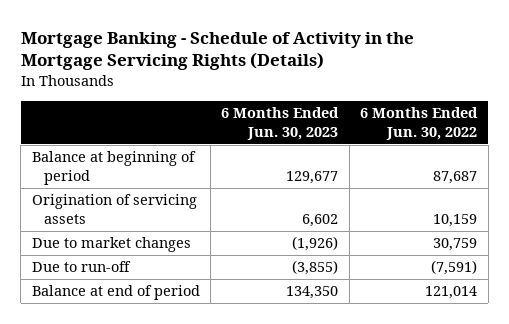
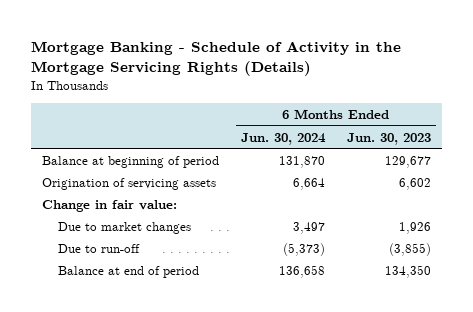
[360,107,479,141] 6 Months Ended Jun. 30, 2022 -> none
none -> [241,132,327,145] Jun. 30, 2024
none -> [42,199,178,212] Change in fair value:
[292,236,339,252] (1,926) -> [398,221,431,234] 1,926

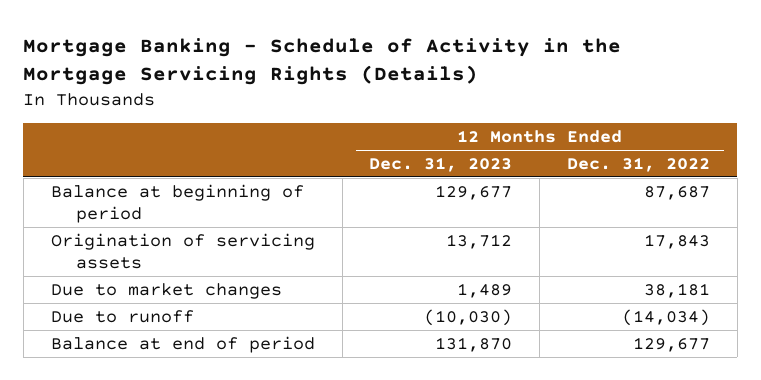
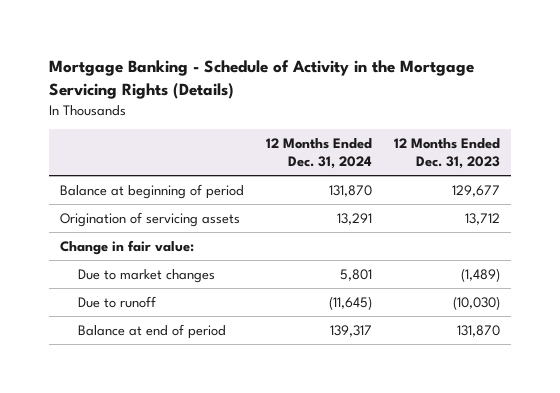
[567,156,711,172] Dec. 31, 2022 -> none
none -> [265,137,372,170] 12 Months Ended Dec. 31, 2024
none -> [60,239,195,255] Change in fair value:
[457,282,513,298] 1,489 -> [460,267,500,282] (1,489)

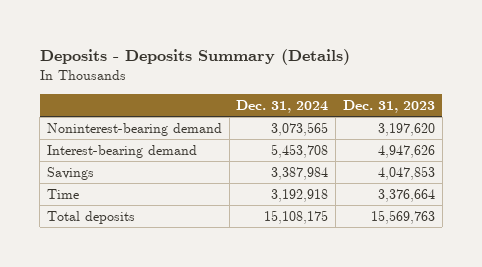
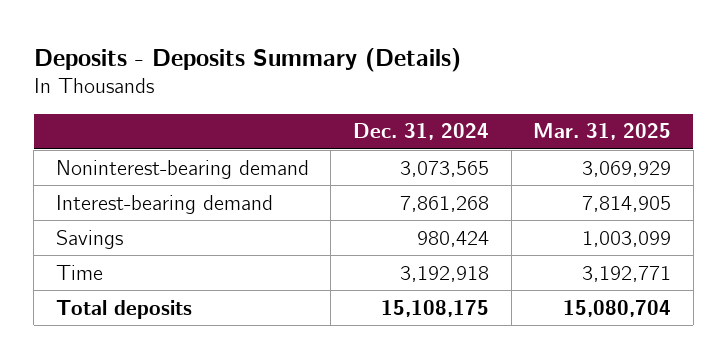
[342,100,435,114] Dec. 31, 2023 -> none
none -> [533,123,672,141] Mar. 31, 2025
[271,143,329,158] 5,453,708 -> [400,195,490,212] 7,861,268
[271,166,329,180] 3,387,984 -> [417,230,490,247] 980,424

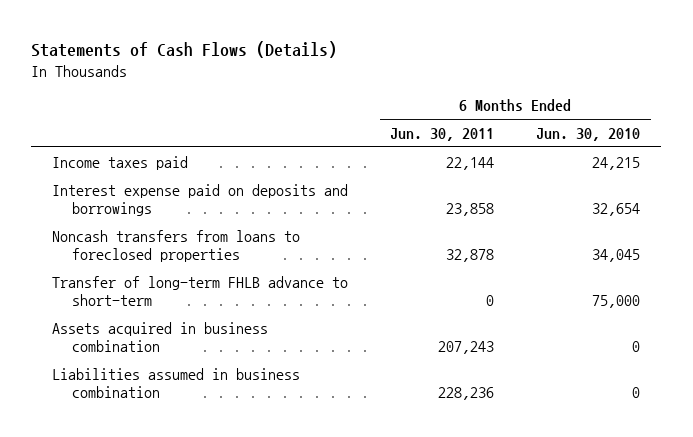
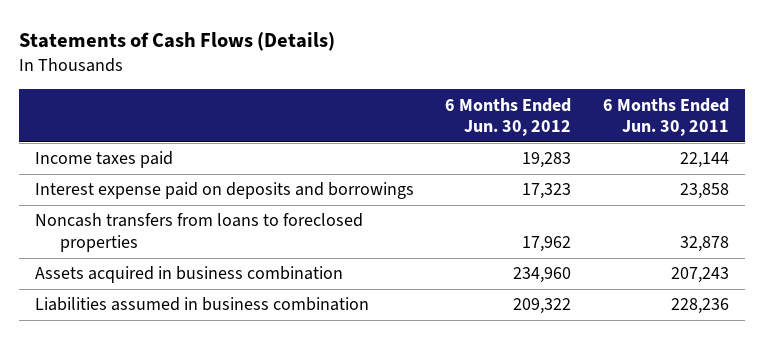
[536,127,641,141] Jun. 30, 2010 -> none
none -> [445,97,572,137] 6 Months Ended Jun. 30, 2012
[52,275,349,307] Transfer of long-term FHLB advance to short-term -> none

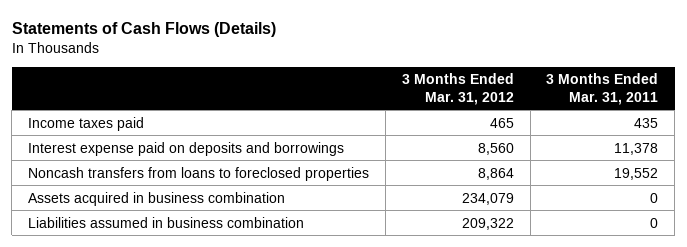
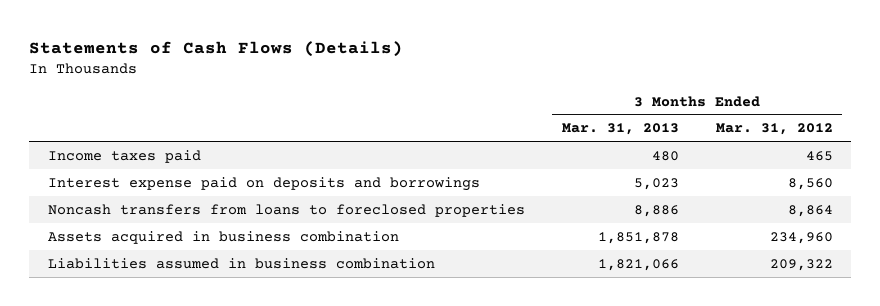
[546,73,659,105] 3 Months Ended Mar. 31, 2011 -> none
none -> [561,123,679,136] Mar. 31, 2013
[461,192,514,205] 234,079 -> [769,231,833,244] 234,960

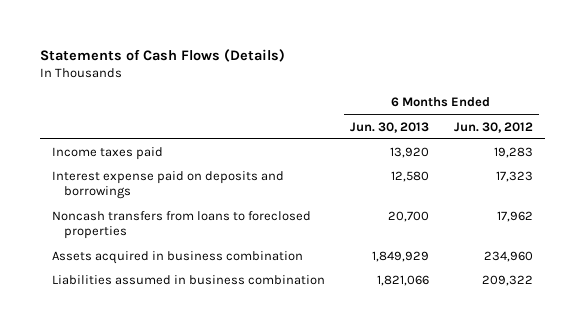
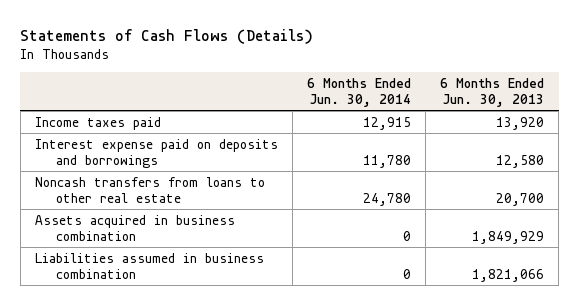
[453,121,533,133] Jun. 30, 2012 -> none
none -> [306,77,411,107] 6 Months Ended Jun. 30, 2014
[52,211,312,240] Noncash transfers from loans to foreclosed properties -> [34,176,265,203] Noncash transfers from loans to other real estate

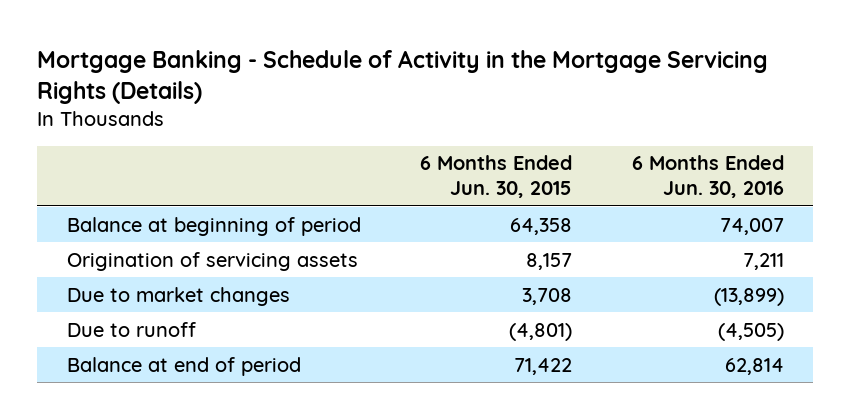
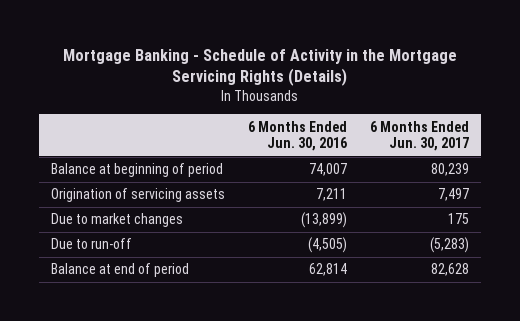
[420,155,573,199] 6 Months Ended Jun. 30, 2015 -> none
none -> [370,120,470,152] 6 Months Ended Jun. 30, 2017
[66,321,196,337] Due to runoff -> [50,238,132,250] Due to run-off

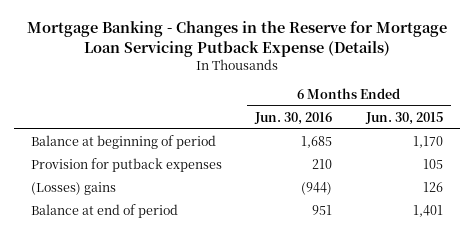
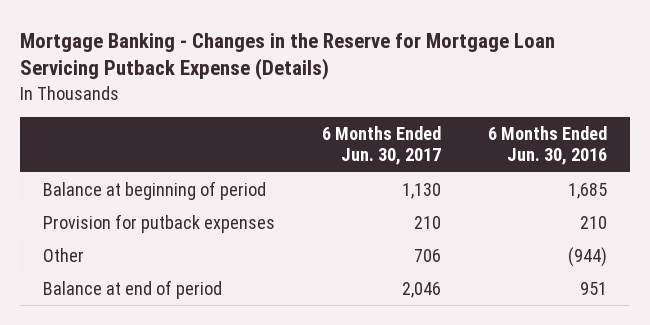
[364,112,443,126] Jun. 30, 2015 -> none
none -> [322,126,442,166] 6 Months Ended Jun. 30, 2017
[30,182,116,196] (Losses) gains -> [43,248,85,263] Other

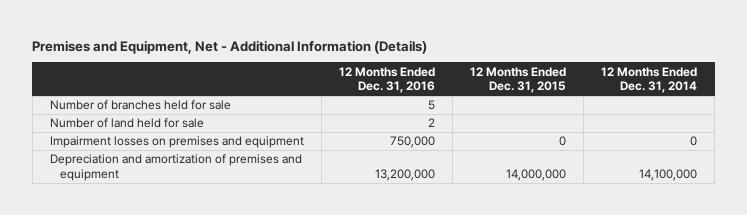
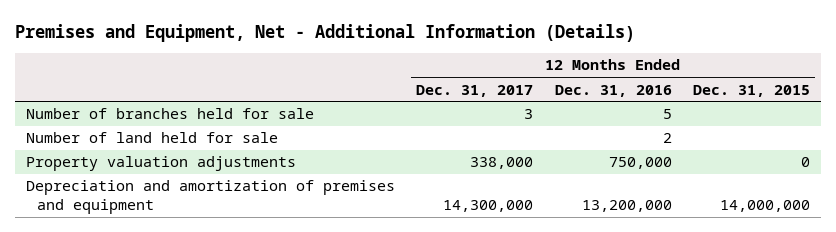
[601,66,698,94] 12 Months Ended Dec. 31, 2014 -> none
none -> [416,84,534,97] Dec. 31, 2017
[49,136,304,149] Impairment losses on premises and equipment -> [25,156,296,172] Property valuation adjustments

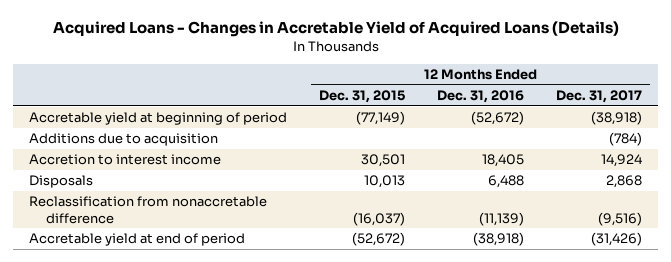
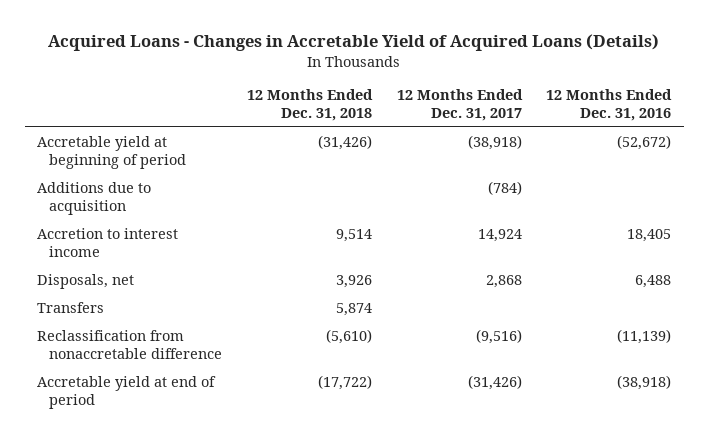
[319,90,406,104] Dec. 31, 2015 -> none
none -> [247,89,374,122] 12 Months Ended Dec. 31, 2018
[29,175,94,189] Disposals -> [37,273,135,289] Disposals, net
none -> [37,301,105,313] Transfers

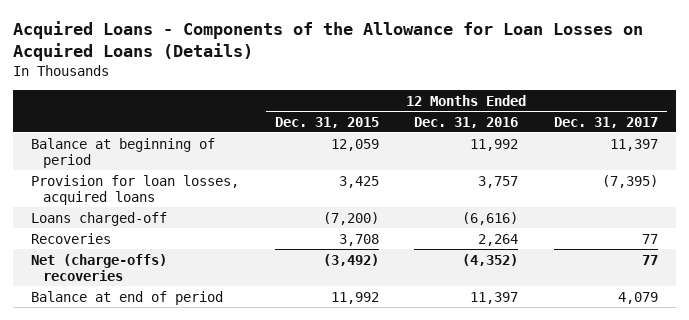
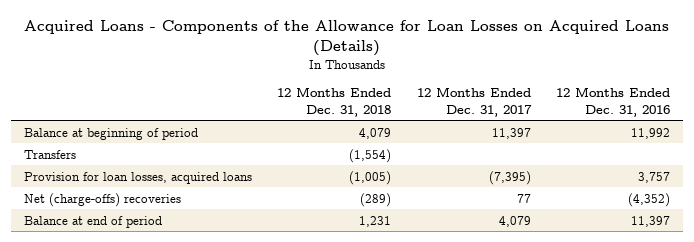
[274,116,379,128] Dec. 31, 2015 -> none
none -> [277,87,392,117] 12 Months Ended Dec. 31, 2018
none -> [23,149,76,159] Transfers
[30,211,167,226] Loans charged-off -> none
[30,232,111,244] Recoveries -> none

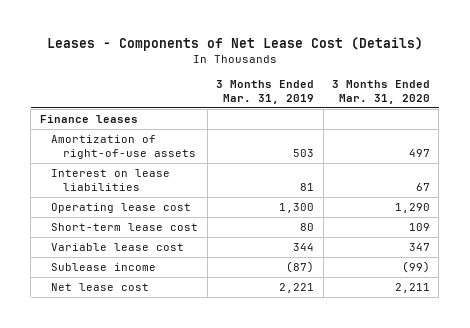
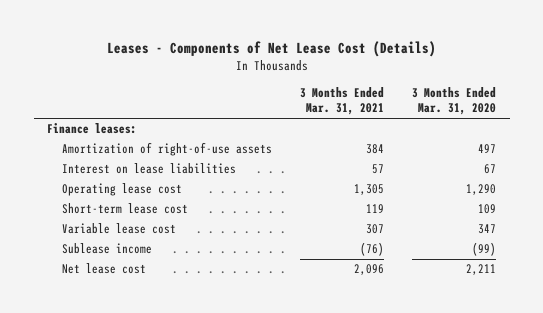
[216,80,315,105] 3 Months Ended Mar. 31, 2019 -> none
none -> [299,87,384,116] 3 Months Ended Mar. 31, 2021
[39,114,138,123] Finance leases -> [47,123,138,135] Finance leases:

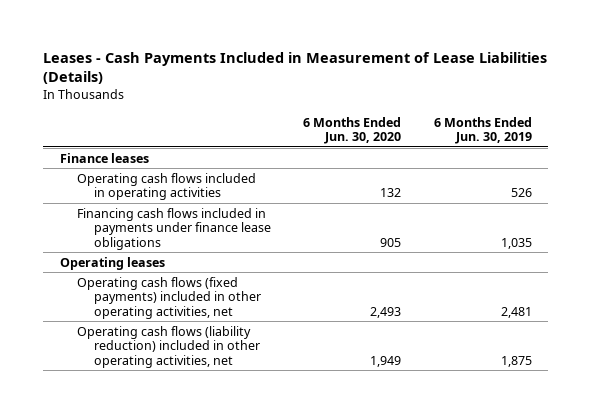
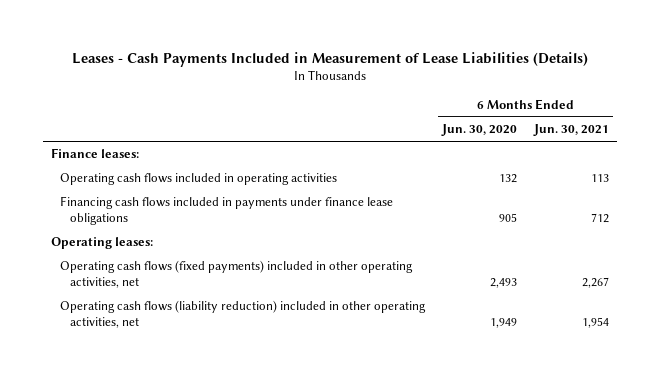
[433,116,532,145] 6 Months Ended Jun. 30, 2019 -> none
none -> [532,124,609,137] Jun. 30, 2021
[59,152,149,163] Finance leases -> [51,148,140,159] Finance leases:
[59,256,165,270] Operating leases -> [51,237,154,250] Operating leases:

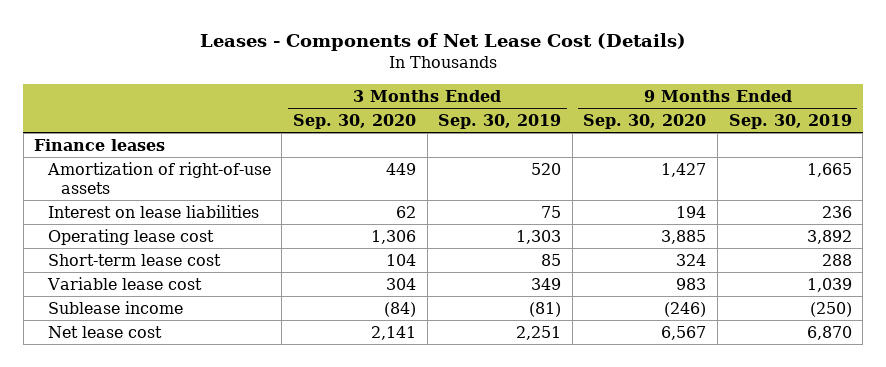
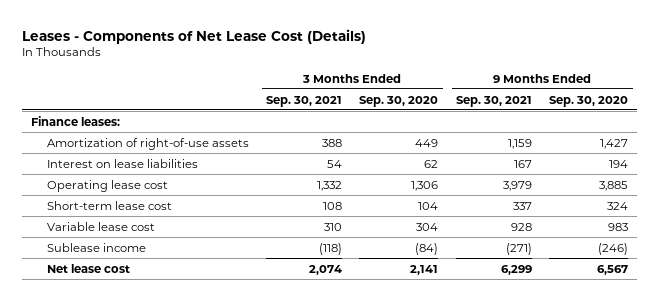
[438,113,562,129] Sep. 30, 2019 -> none
[728,113,852,129] Sep. 30, 2019 -> none
none -> [266,95,343,107] Sep. 30, 2021
none -> [455,95,532,107] Sep. 30, 2021
[34,138,166,151] Finance leases -> [31,115,121,126] Finance leases:

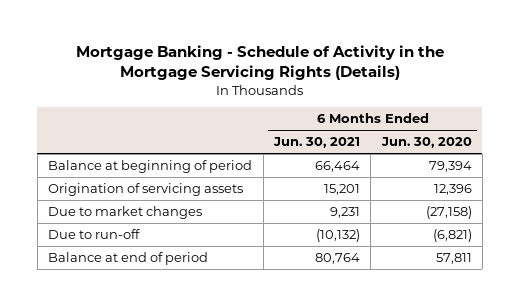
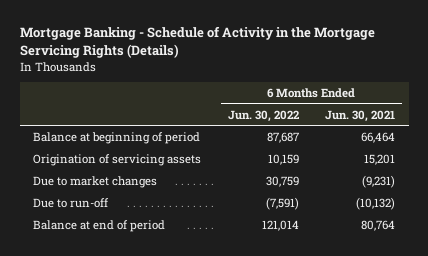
[380,137,472,149] Jun. 30, 2020 -> none
none -> [227,109,299,122] Jun. 30, 2022
[329,206,360,218] 9,231 -> [362,174,396,188] (9,231)

